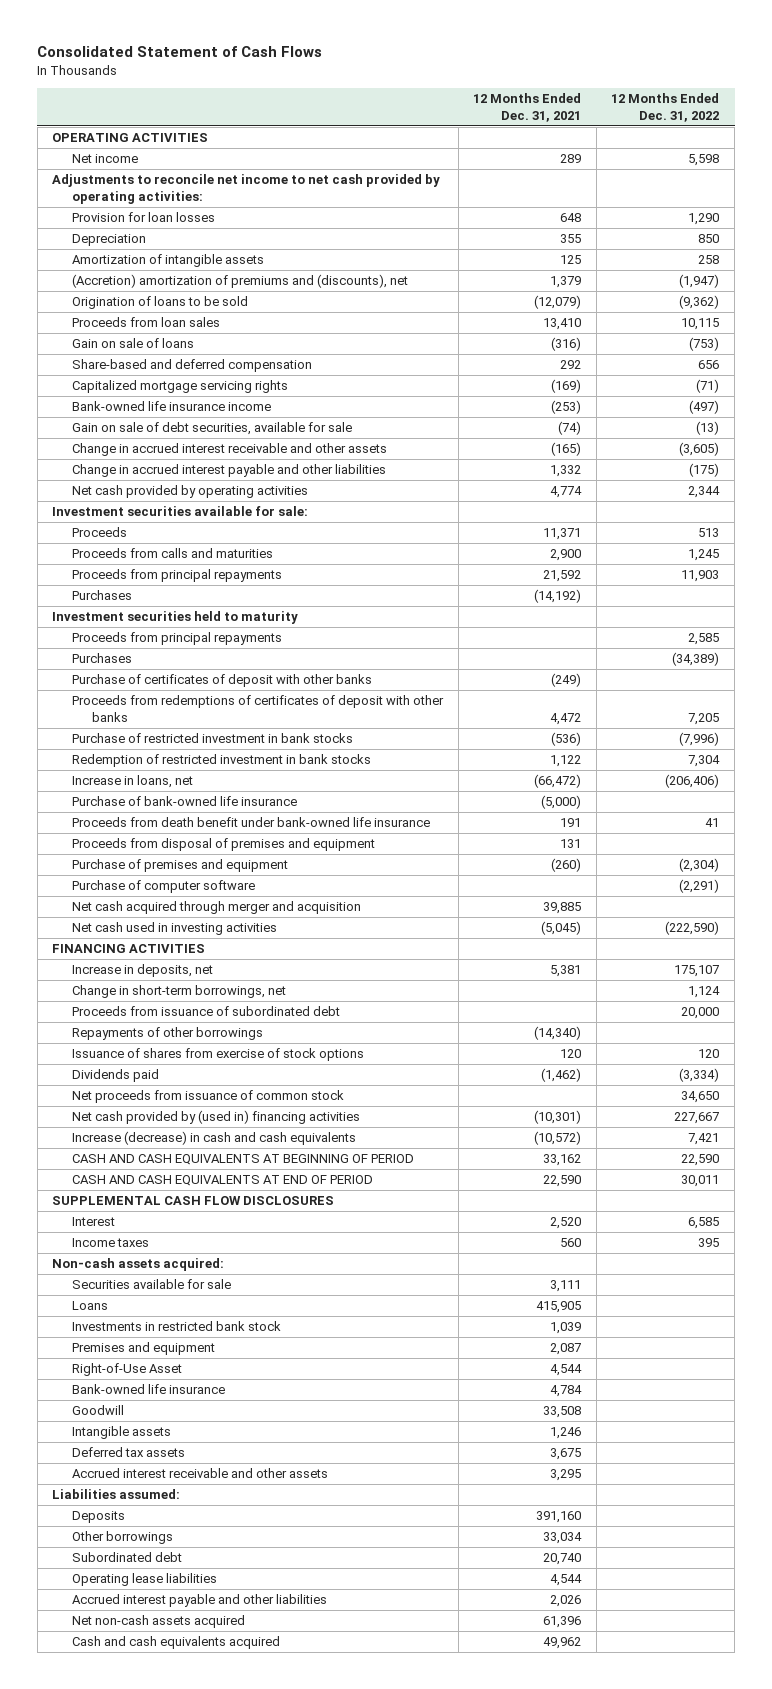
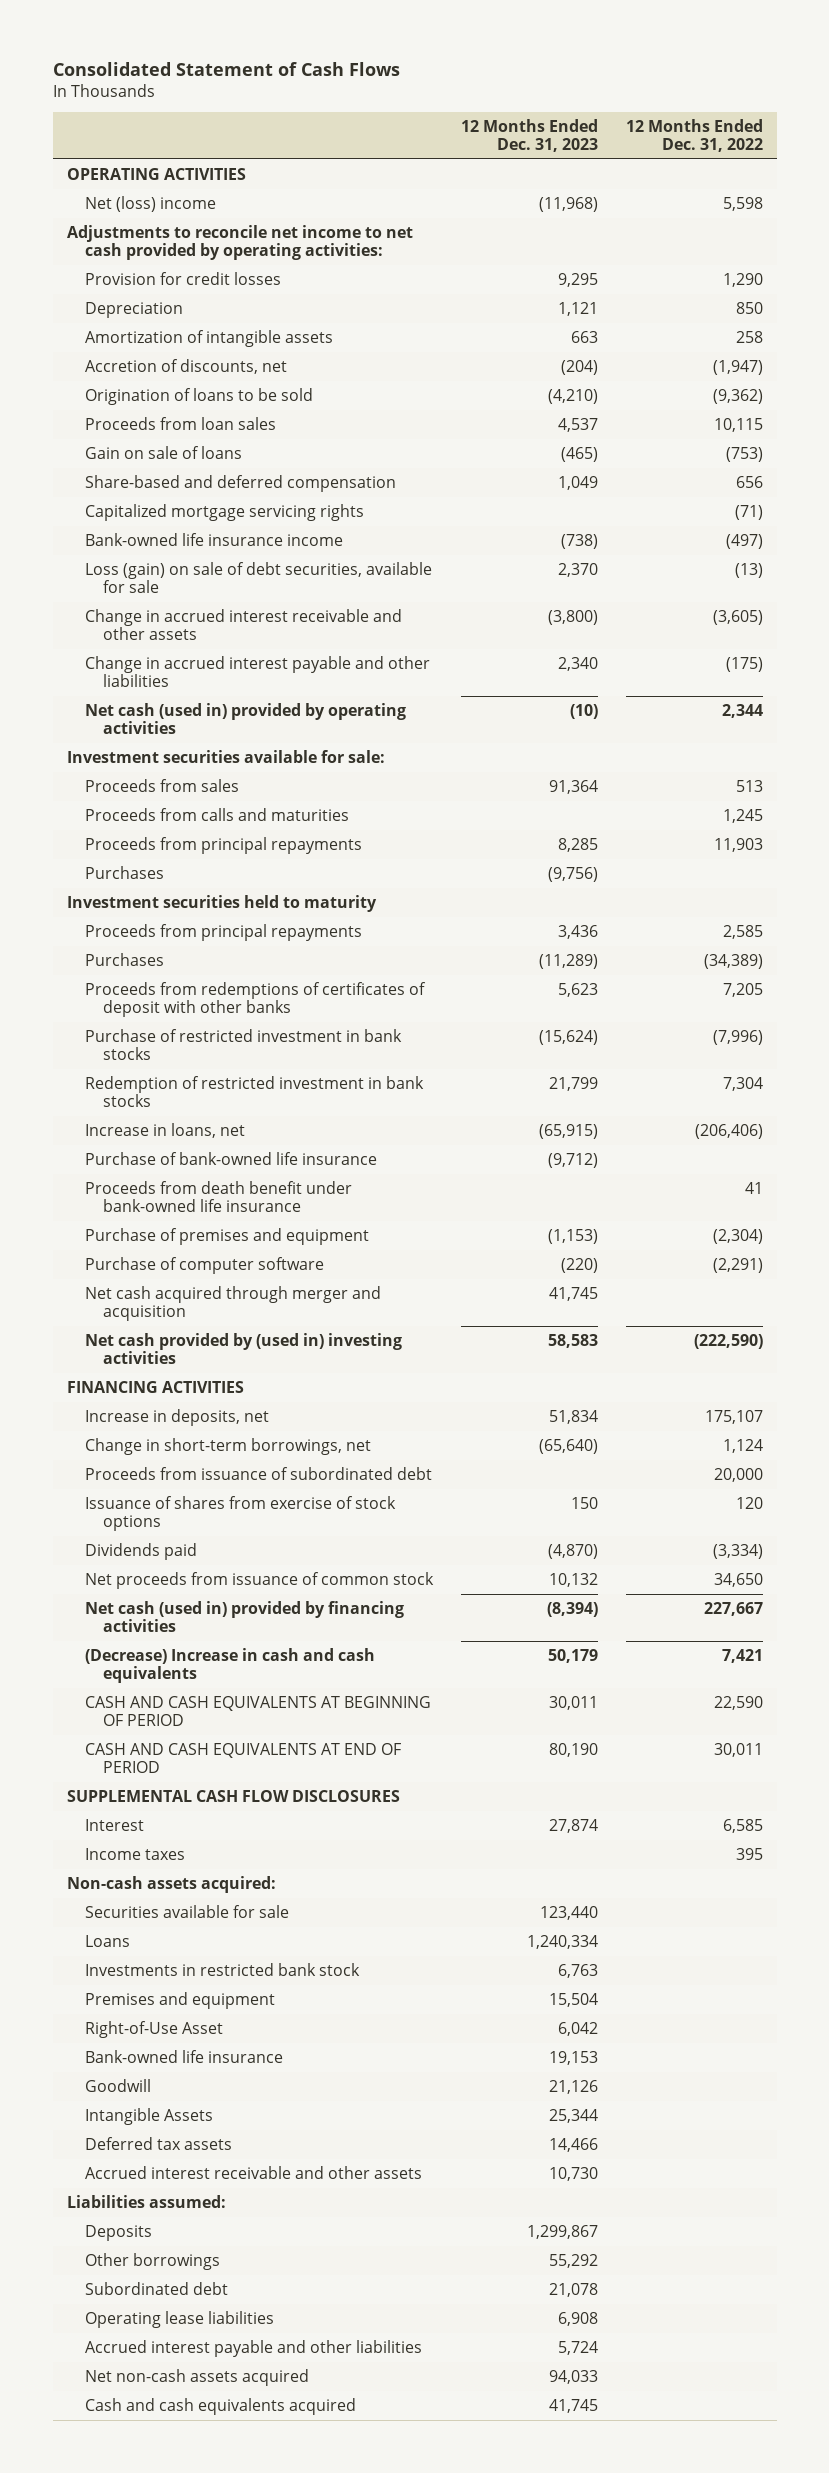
[473,93,582,122] 12 Months Ended Dec. 31, 2021 -> none
none -> [460,118,598,153] 12 Months Ended Dec. 31, 2023
[72,154,139,164] Net income -> [84,195,216,212] Net (loss) income
[72,212,216,223] Provision for loan losses -> [84,271,281,285] Provision for credit losses
[72,274,409,289] (Accretion) amortization of premiums and (discounts), net -> [84,358,287,374] Accretion of discounts, net
[72,422,353,436] Gain on sale of debt securities, available for sale -> [84,561,432,593] Loss (gain) on sale of debt securities, available for sale
[72,485,309,499] Net cash provided by operating activities -> [84,702,406,734] Net cash (used in) provided by operating activities
[72,527,128,538] Proceeds -> [84,778,239,792] Proceeds from sales
[72,674,373,688] Purchase of certificates of deposit with other banks -> none
[72,838,376,852] Proceeds from disposal of premises and equipment -> none
[72,922,278,936] Net cash used in investing activities -> [84,1332,402,1364] Net cash provided by (used in) investing activities
[72,1027,264,1041] Repayments of other borrowings -> none
[72,1110,361,1125] Net cash provided by (used in) financing activities -> [84,1600,404,1632] Net cash (used in) provided by financing activities
[72,1131,357,1146] Increase (decrease) in cash and cash equivalents -> [84,1647,375,1683] (Decrease) Increase in cash and cash equivalents
[72,1426,172,1440] Intangible assets -> [84,2107,213,2125] Intangible Assets

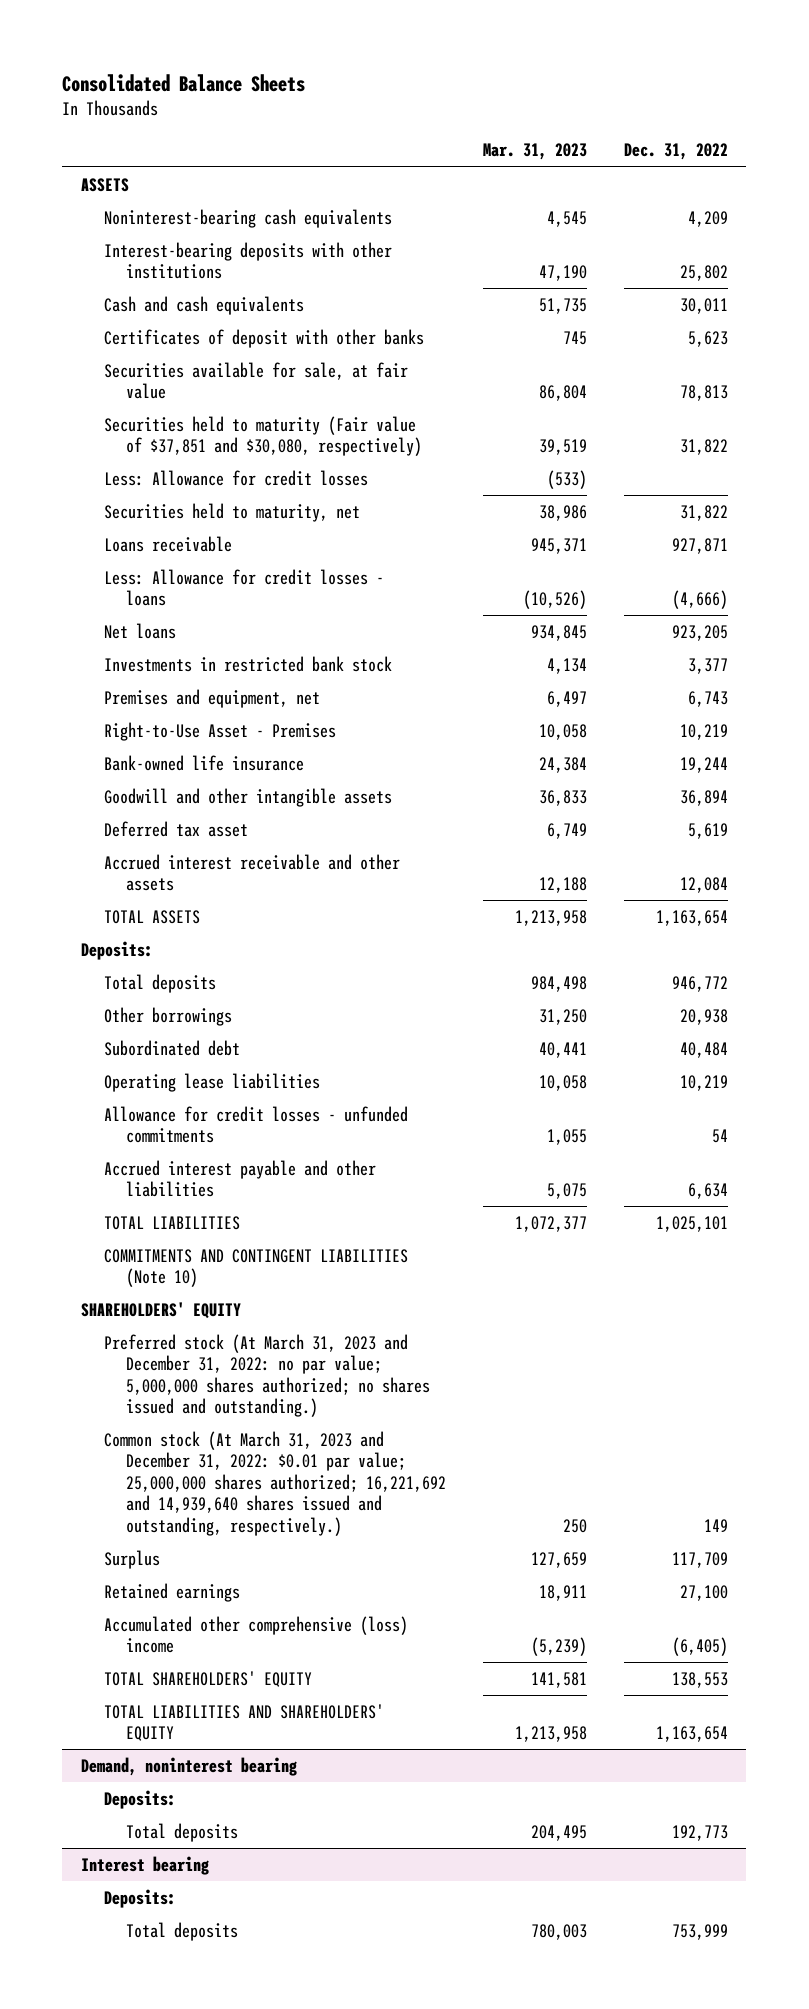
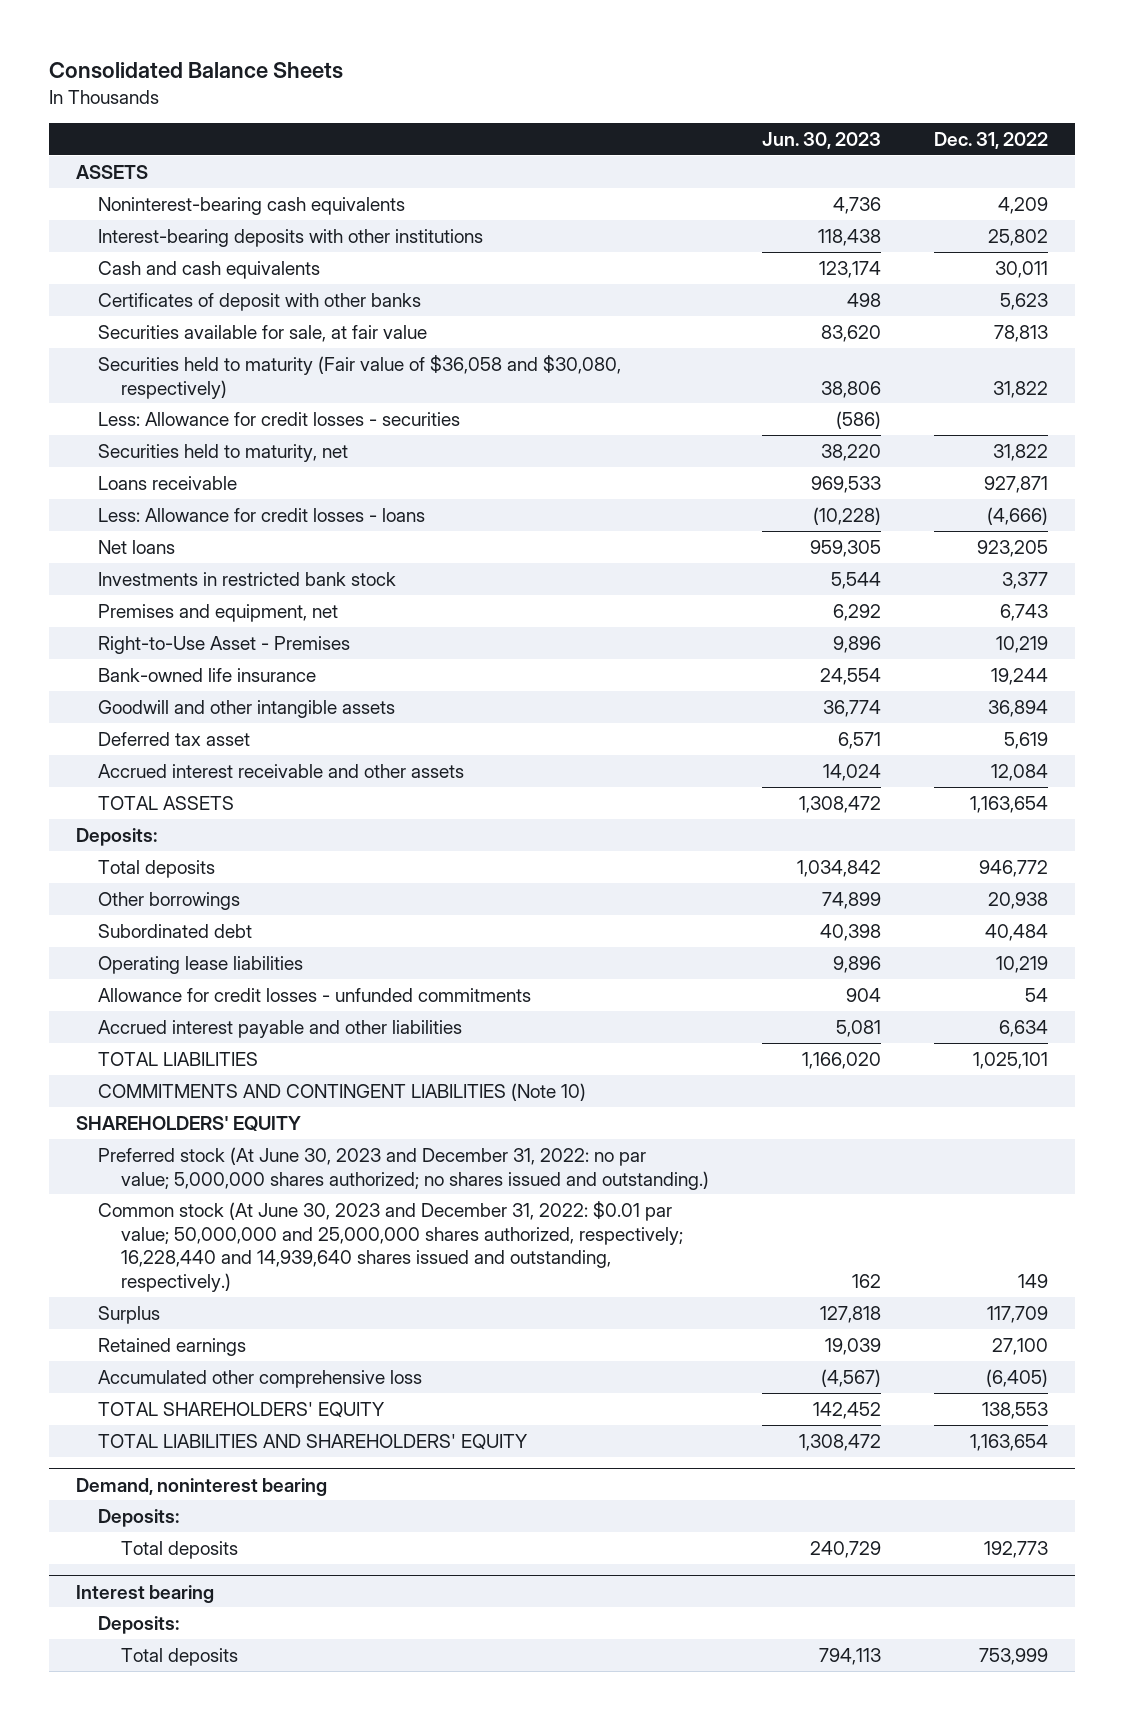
[483,143,588,161] Mar. 31, 2023 -> none
none -> [762,131,882,149] Jun. 30, 2023
[103,415,423,457] Securities held to maturity (Fair value of $37,851 and $30,080, respectively) -> [98,354,622,399] Securities held to maturity (Fair value of $36,058 and $30,080, respectively)
[103,469,368,486] Less: Allowance for credit losses -> [98,411,461,426] Less: Allowance for credit losses - securities
[103,1333,431,1418] Preferred stock (At March 31, 2023 and December 31, 2022: no par value; 5,000,000 shares authorized; no shares issued and outstanding.) -> [98,1146,709,1190] Preferred stock (At June 30, 2023 and December 31, 2022: no par value; 5,000,000 shares authorized; no shares issued and outstanding.)
[103,1430,447,1536] Common stock (At March 31, 2023 and December 31, 2022: $0.01 par value; 25,000,000 shares authorized; 16,221,692 and 14,939,640 shares issued and outstanding, respectively.) -> [98,1200,683,1293] Common stock (At June 30, 2023 and December 31, 2022: $0.01 par value; 50,000,000 and 25,000,000 shares authorized, respectively; 16,228,440 and 14,939,640 shares issued and outstanding, respectively.)
[103,1615,408,1654] Accumulated other comprehensive (loss) income -> [98,1369,423,1388] Accumulated other comprehensive loss

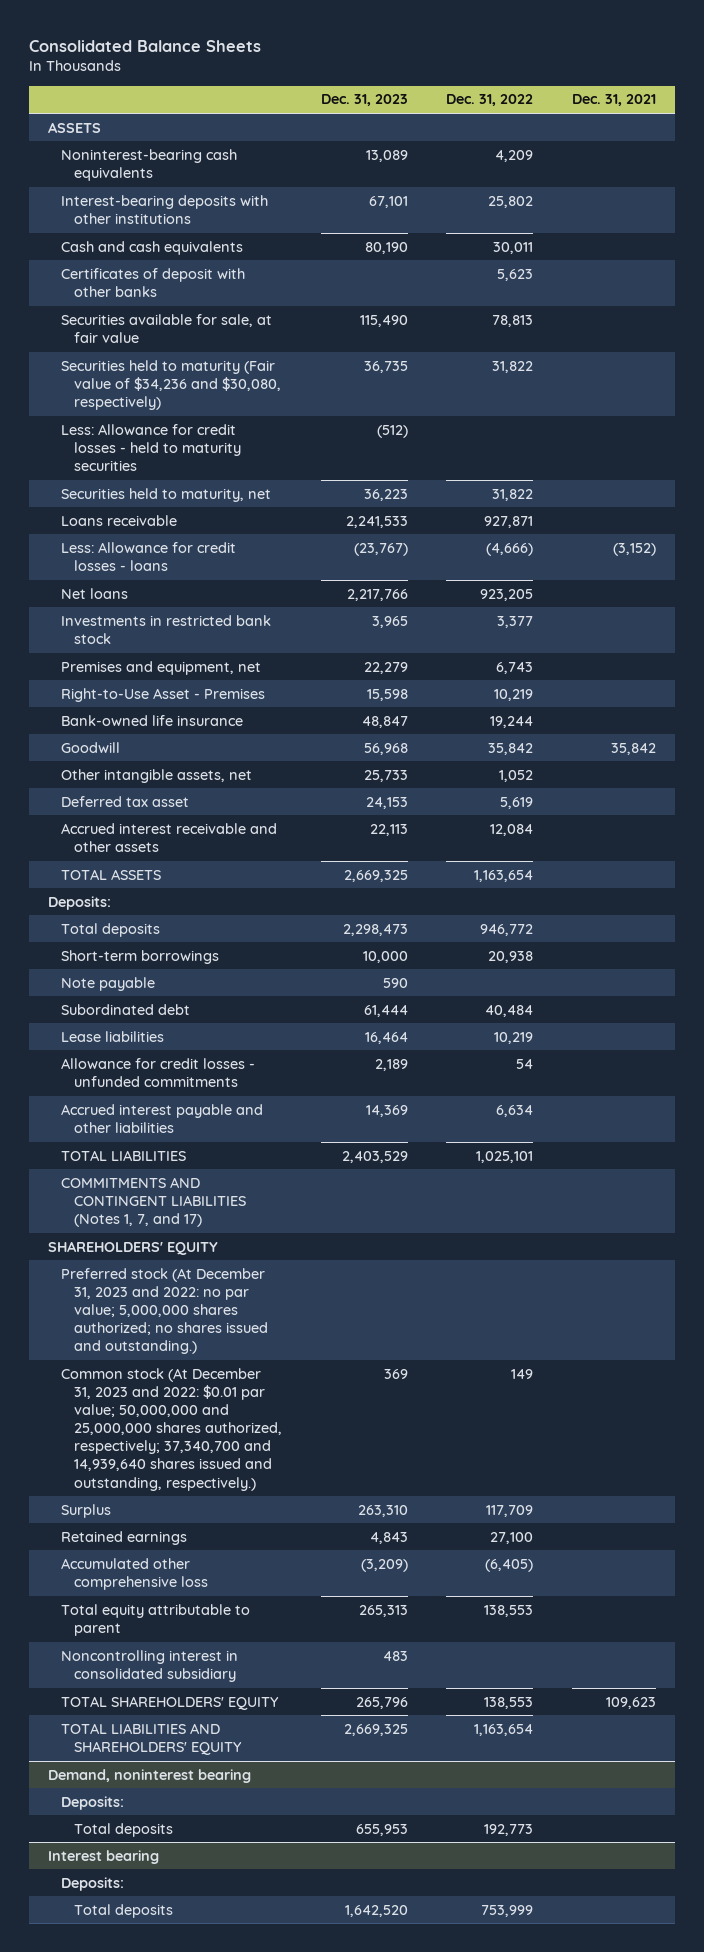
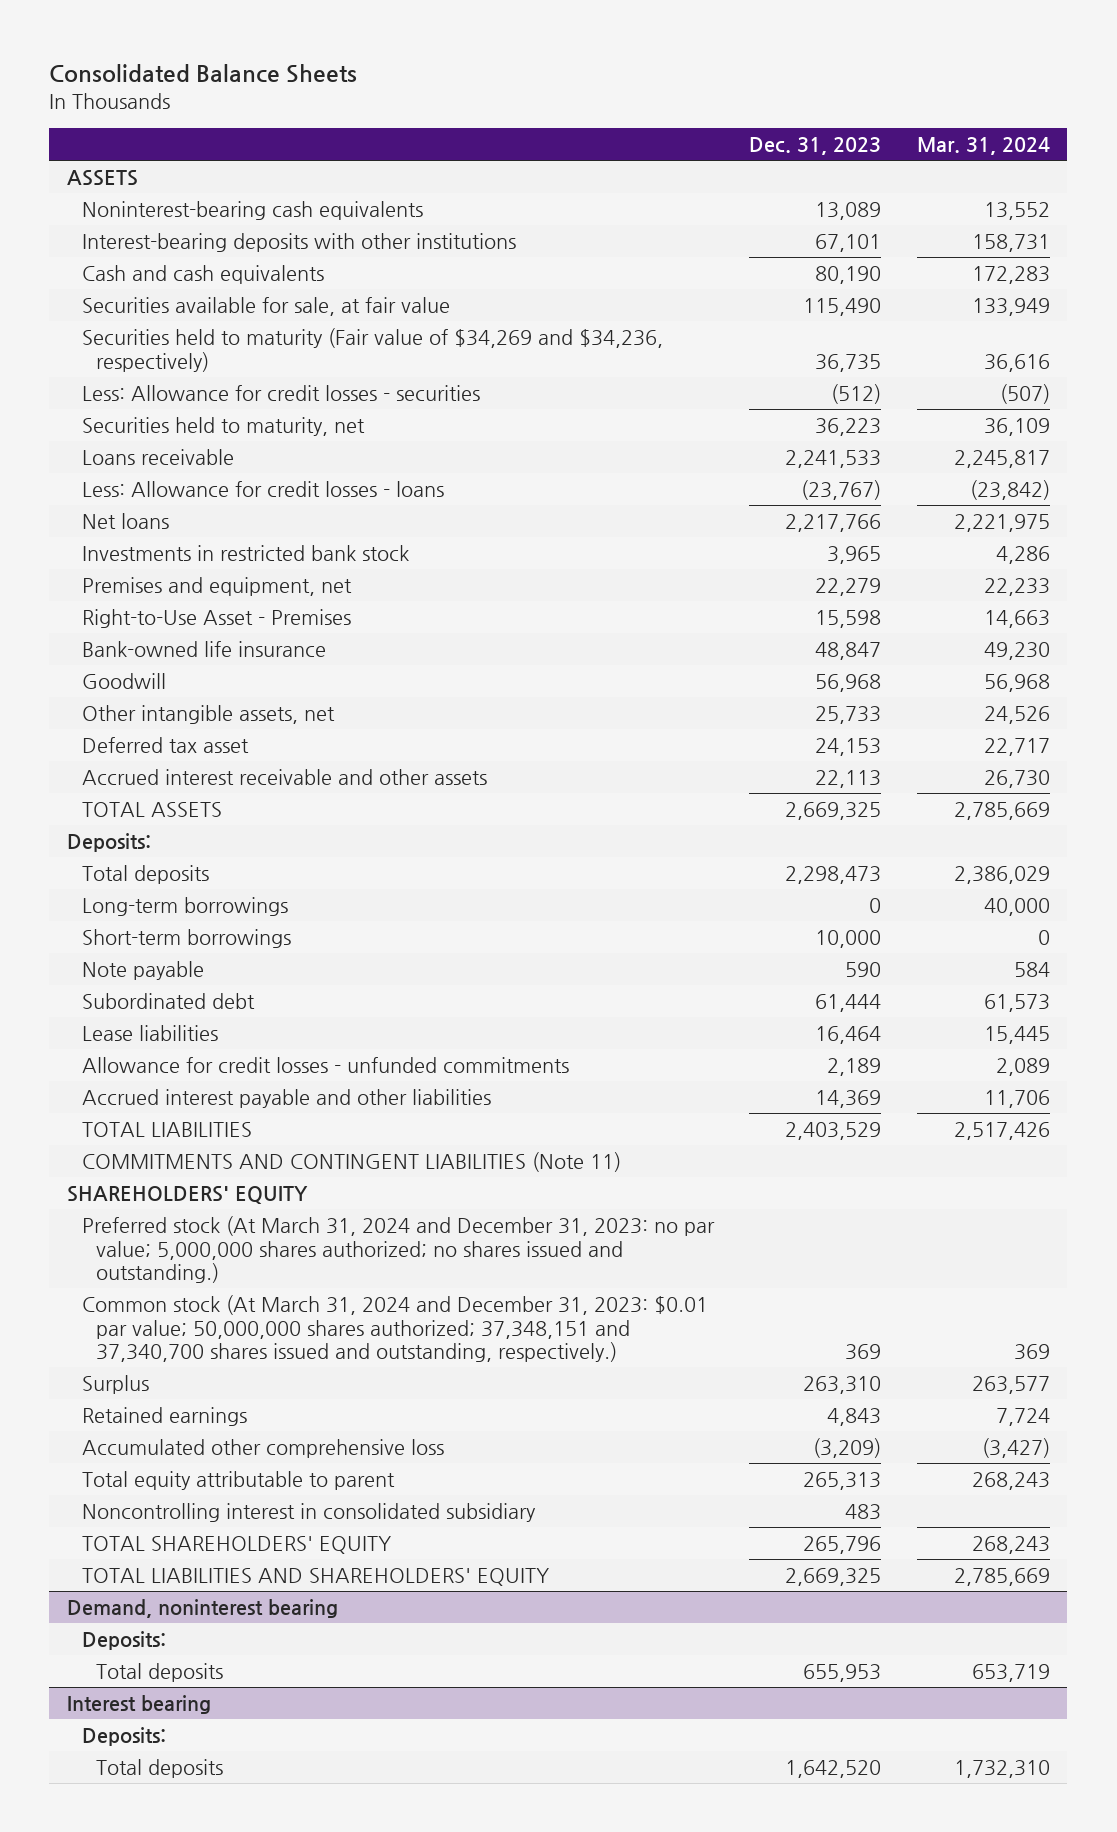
[446,94,534,107] Dec. 31, 2022 -> none
[571,94,656,107] Dec. 31, 2021 -> none
none -> [916,137,1050,156] Mar. 31, 2024
[61,267,246,297] Certificates of deposit with other banks -> none
[61,359,282,411] Securities held to maturity (Fair value of $34,236 and $30,080, respectively) -> [81,328,663,372] Securities held to maturity (Fair value of $34,269 and $34,236, respectively)
[61,423,242,472] Less: Allowance for credit losses - held to maturity securities -> [81,385,480,402] Less: Allowance for credit losses - securities
none -> [81,897,288,917] Long-term borrowings
[61,1176,247,1228] COMMITMENTS AND CONTINGENT LIABILITIES (Notes 1, 7, and 17) -> [81,1152,621,1173] COMMITMENTS AND CONTINGENT LIABILITIES (Note 11)
[61,1267,269,1355] Preferred stock (At December 31, 2023 and 2022: no par value; 5,000,000 shares authorized; no shares issued and outstanding.) -> [81,1216,715,1283] Preferred stock (At March 31, 2024 and December 31, 2023: no par value; 5,000,000 shares authorized; no shares issued and outstanding.)
[61,1367,283,1491] Common stock (At December 31, 2023 and 2022: $0.01 par value; 50,000,000 and 25,000,000 shares authorized, respectively; 37,340,700 and 14,939,640 shares issued and outstanding, respectively.) -> [81,1295,708,1362] Common stock (At March 31, 2024 and December 31, 2023: $0.01 par value; 50,000,000 shares authorized; 37,348,151 and 37,340,700 shares issued and outstanding, respectively.)

